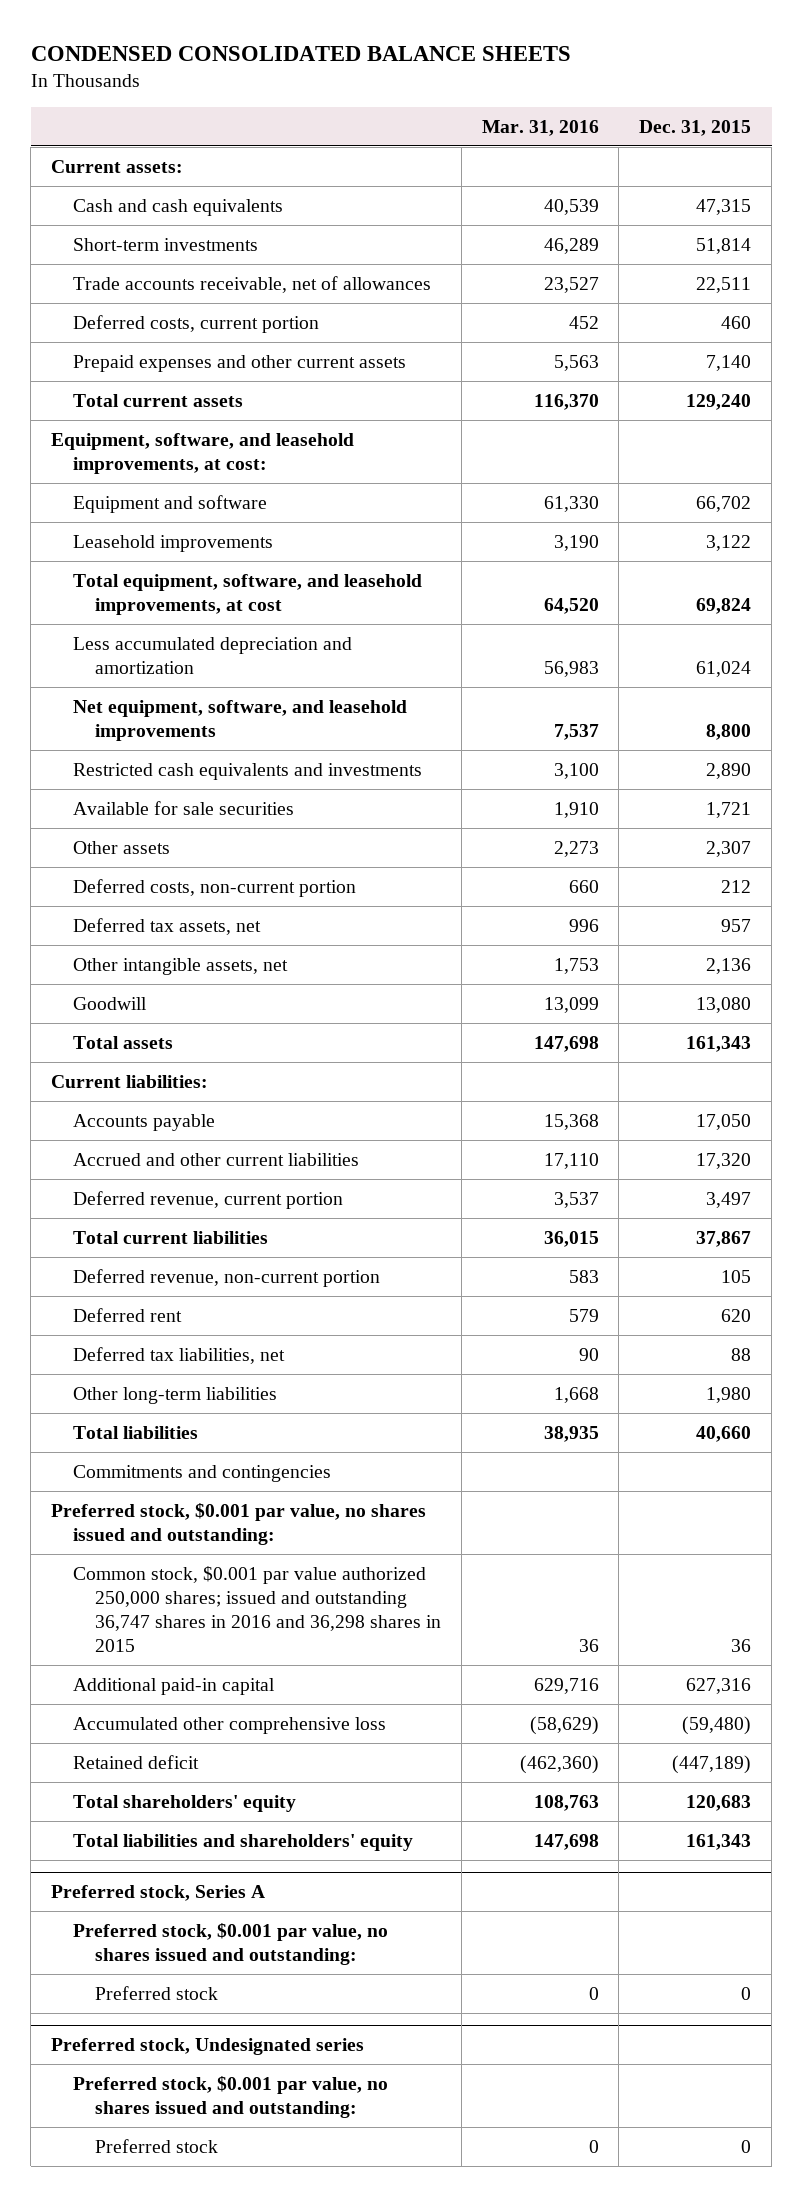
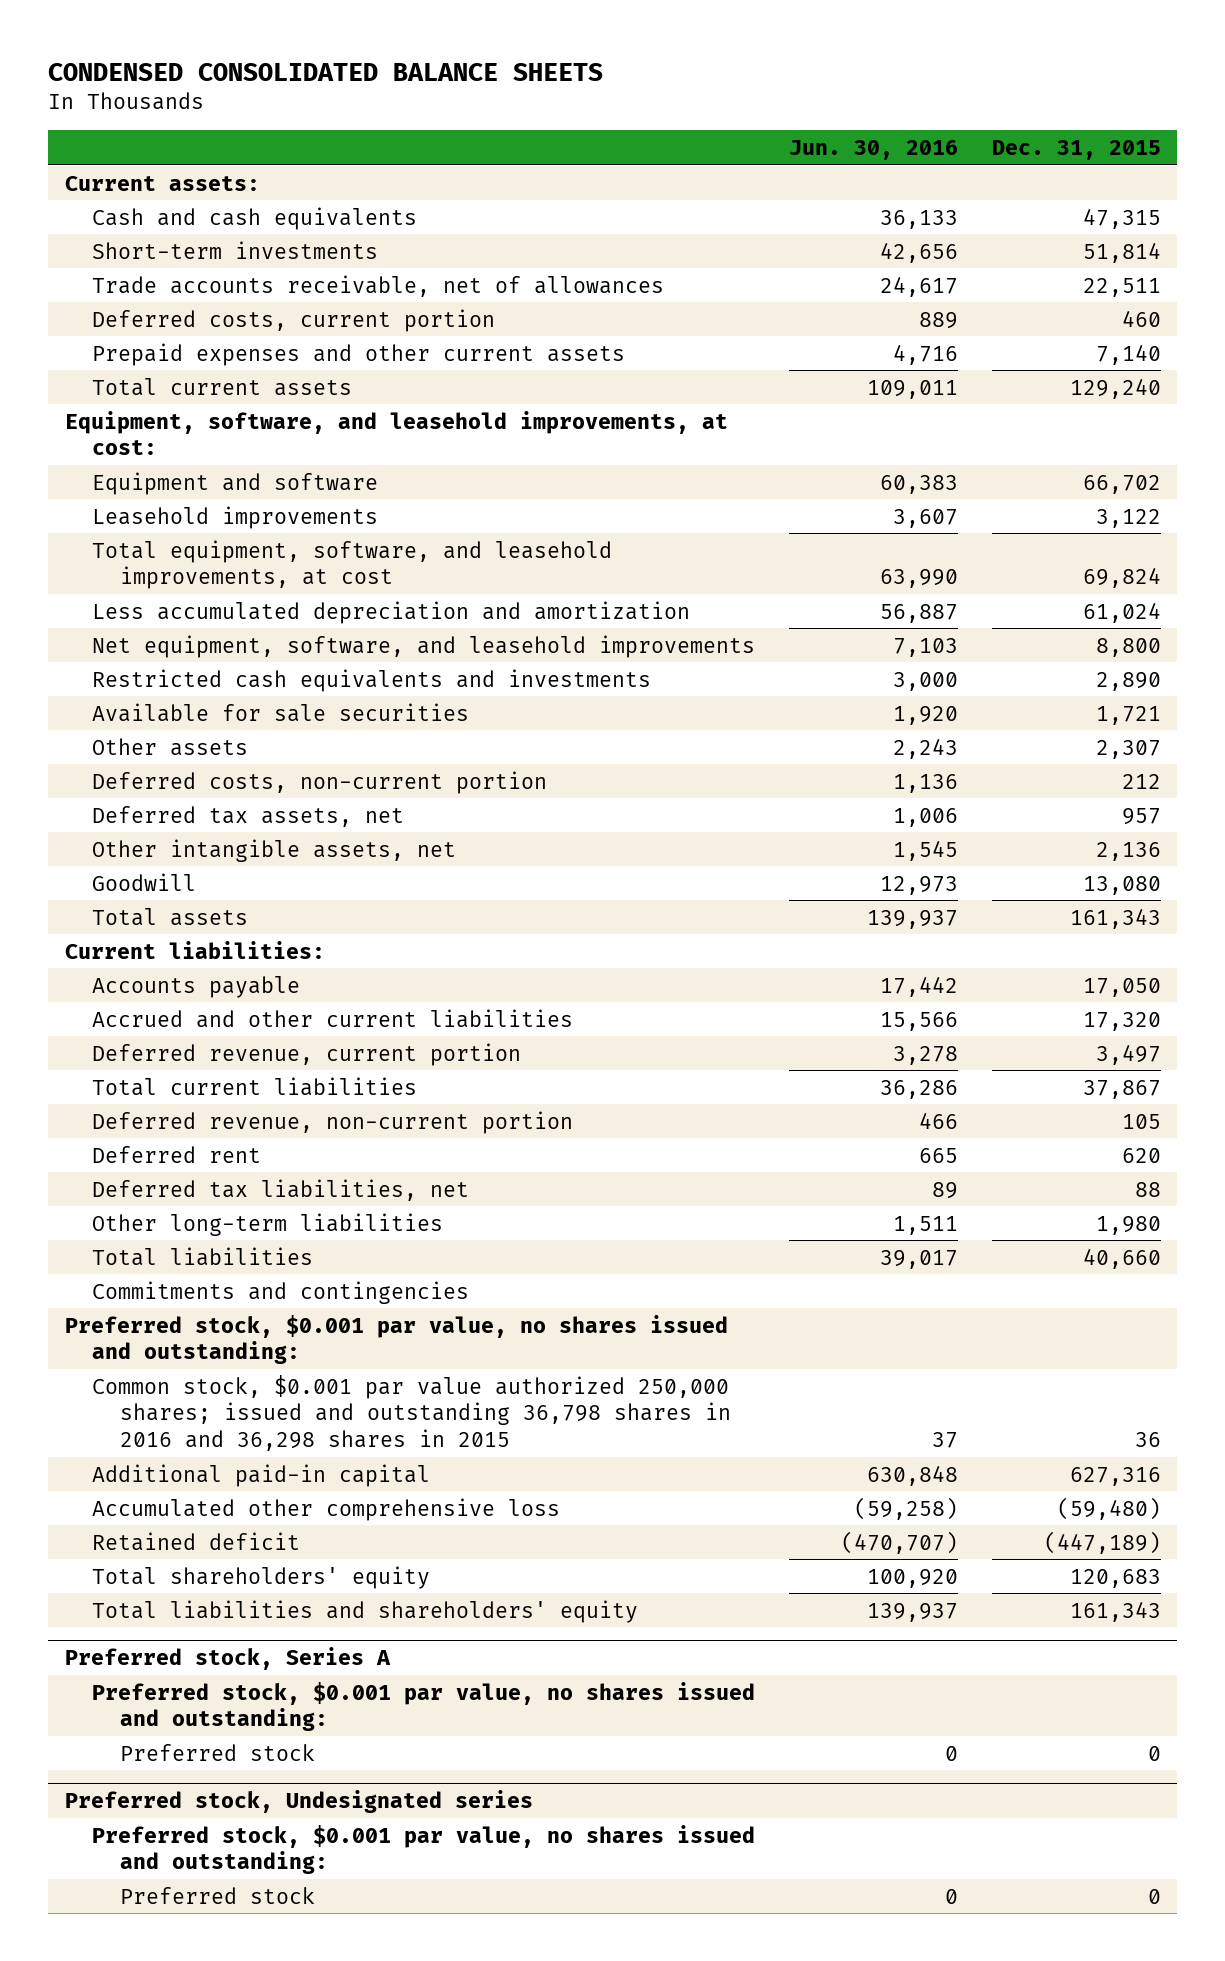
[481,119,599,136] Mar. 31, 2016 -> none
none -> [788,140,958,161] Jun. 30, 2016
[72,1565,441,1653] Common stock, $0.001 par value authorized 250,000 shares; issued and outstanding 36,747 shares in 2016 and 36,298 shares in 2015 -> [92,1374,731,1451] Common stock, $0.001 par value authorized 250,000 shares; issued and outstanding 36,798 shares in 2016 and 36,298 shares in 2015

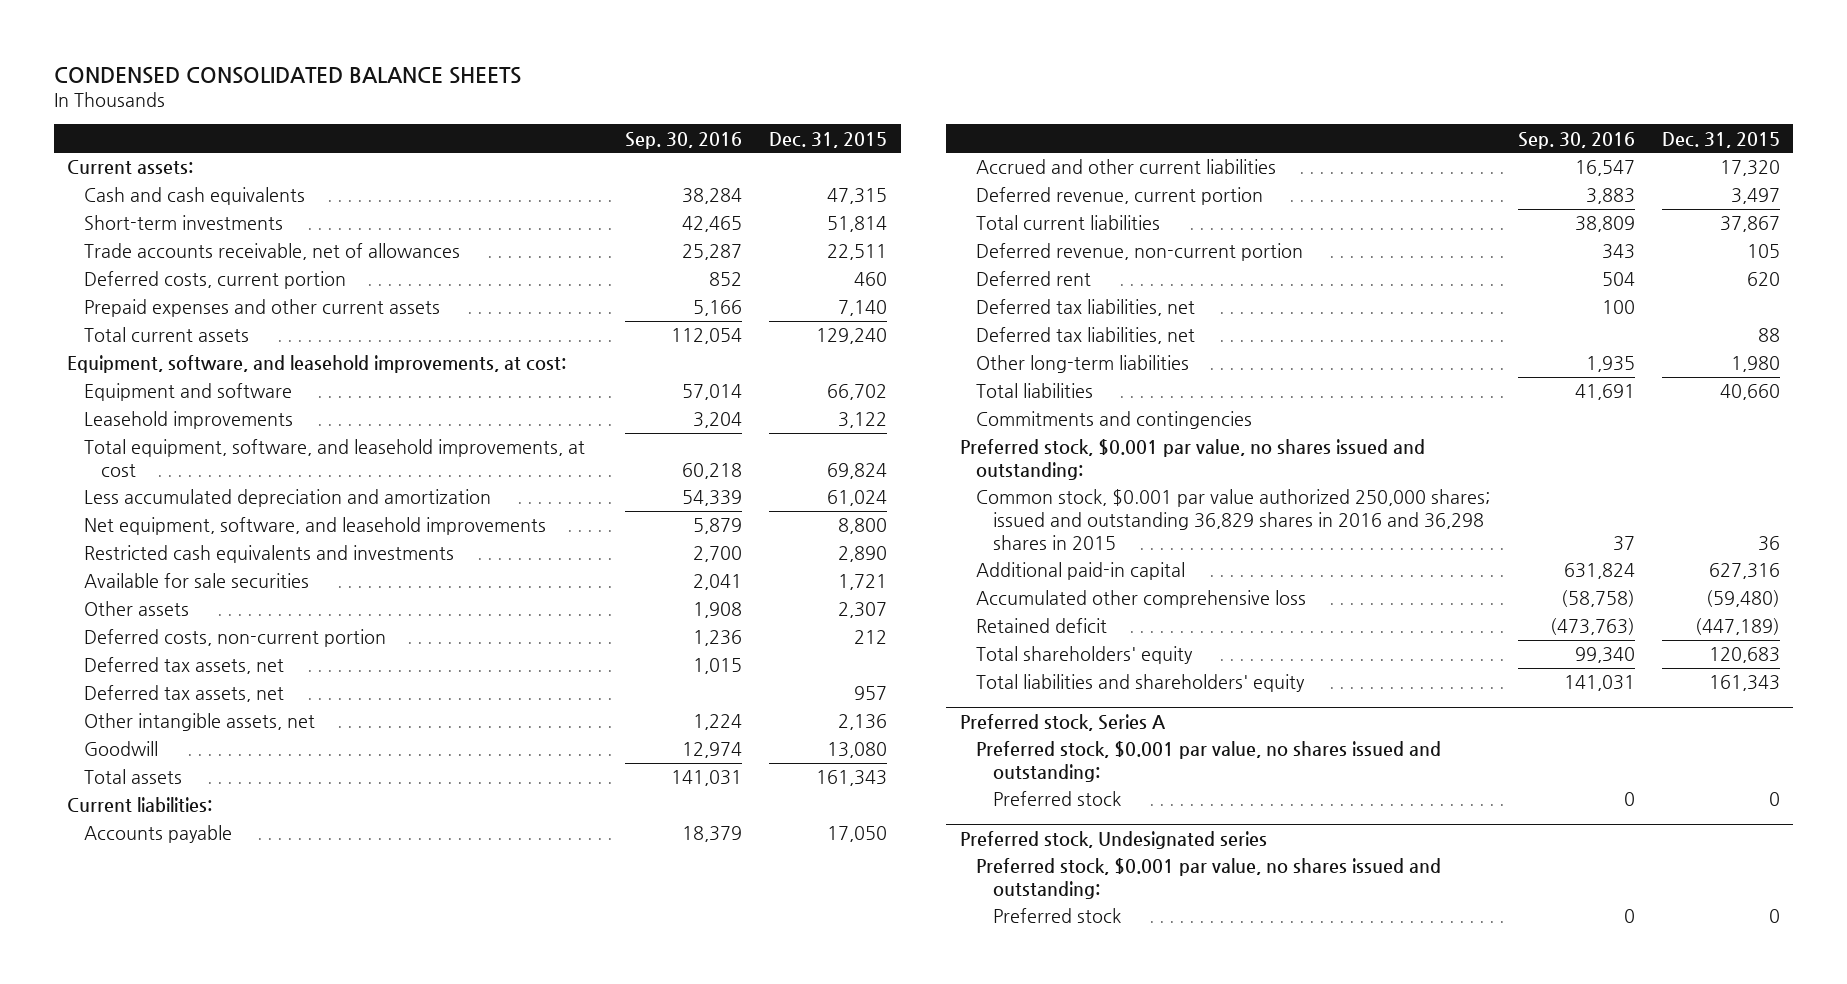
[788,140,958,161] Jun. 30, 2016 -> none
none -> [625,131,743,149] Sep. 30, 2016
none -> [84,657,285,675] Deferred tax assets, net
none -> [976,299,1196,317] Deferred tax liabilities, net
[92,1374,731,1451] Common stock, $0.001 par value authorized 250,000 shares; issued and outstanding 36,798 shares in 2016 and 36,298 shares in 2015 -> [976,489,1491,550] Common stock, $0.001 par value authorized 250,000 shares; issued and outstanding 36,829 shares in 2016 and 36,298 shares in 2015

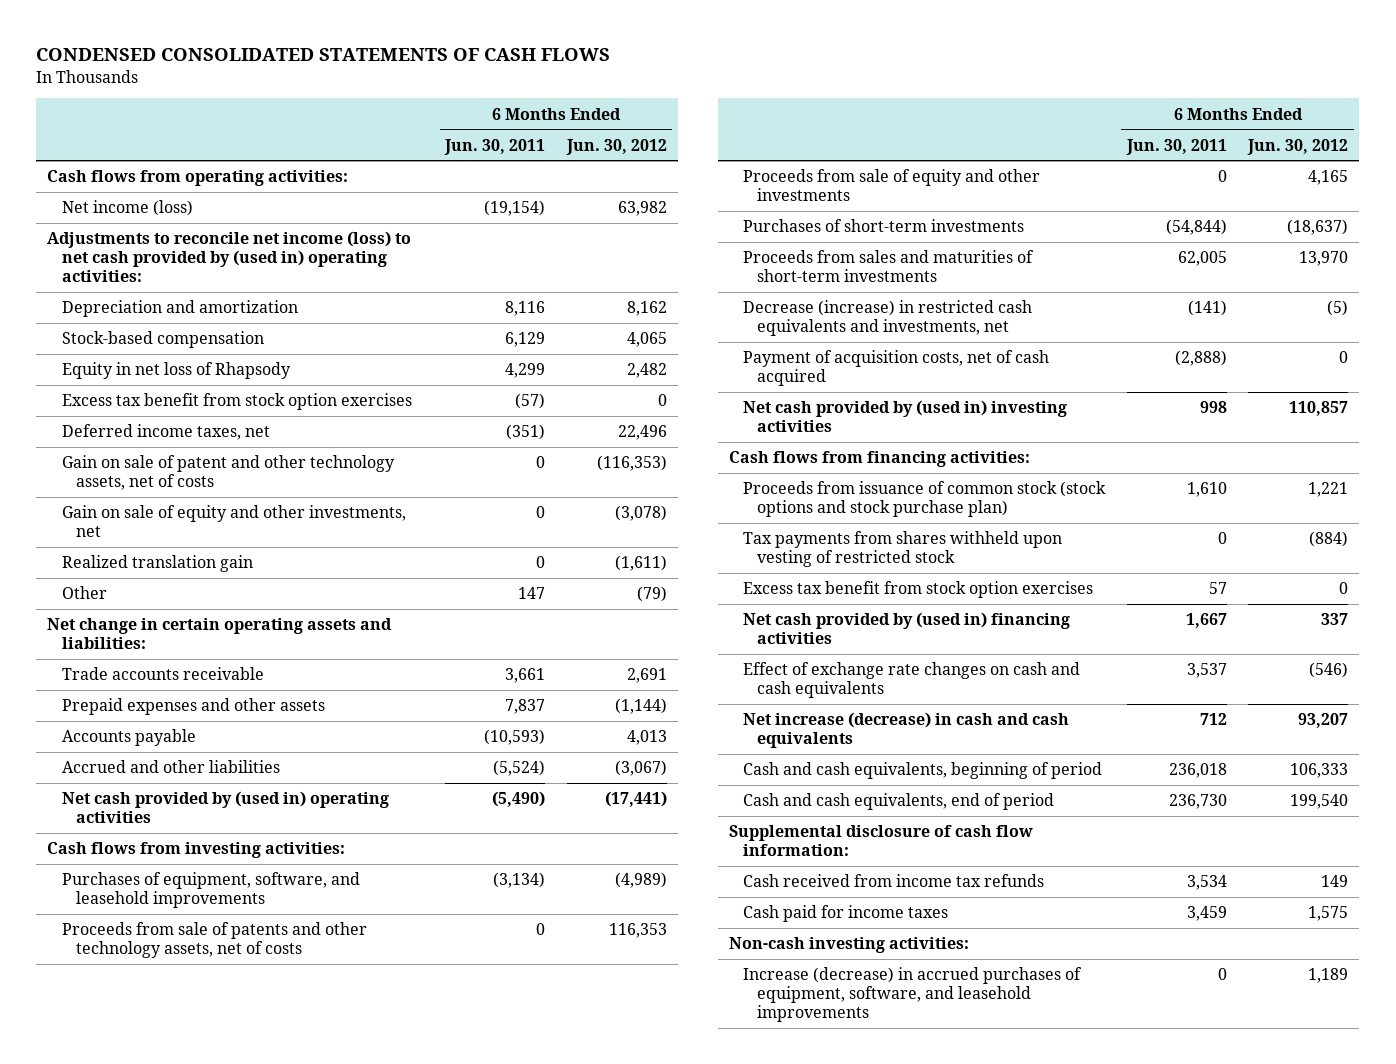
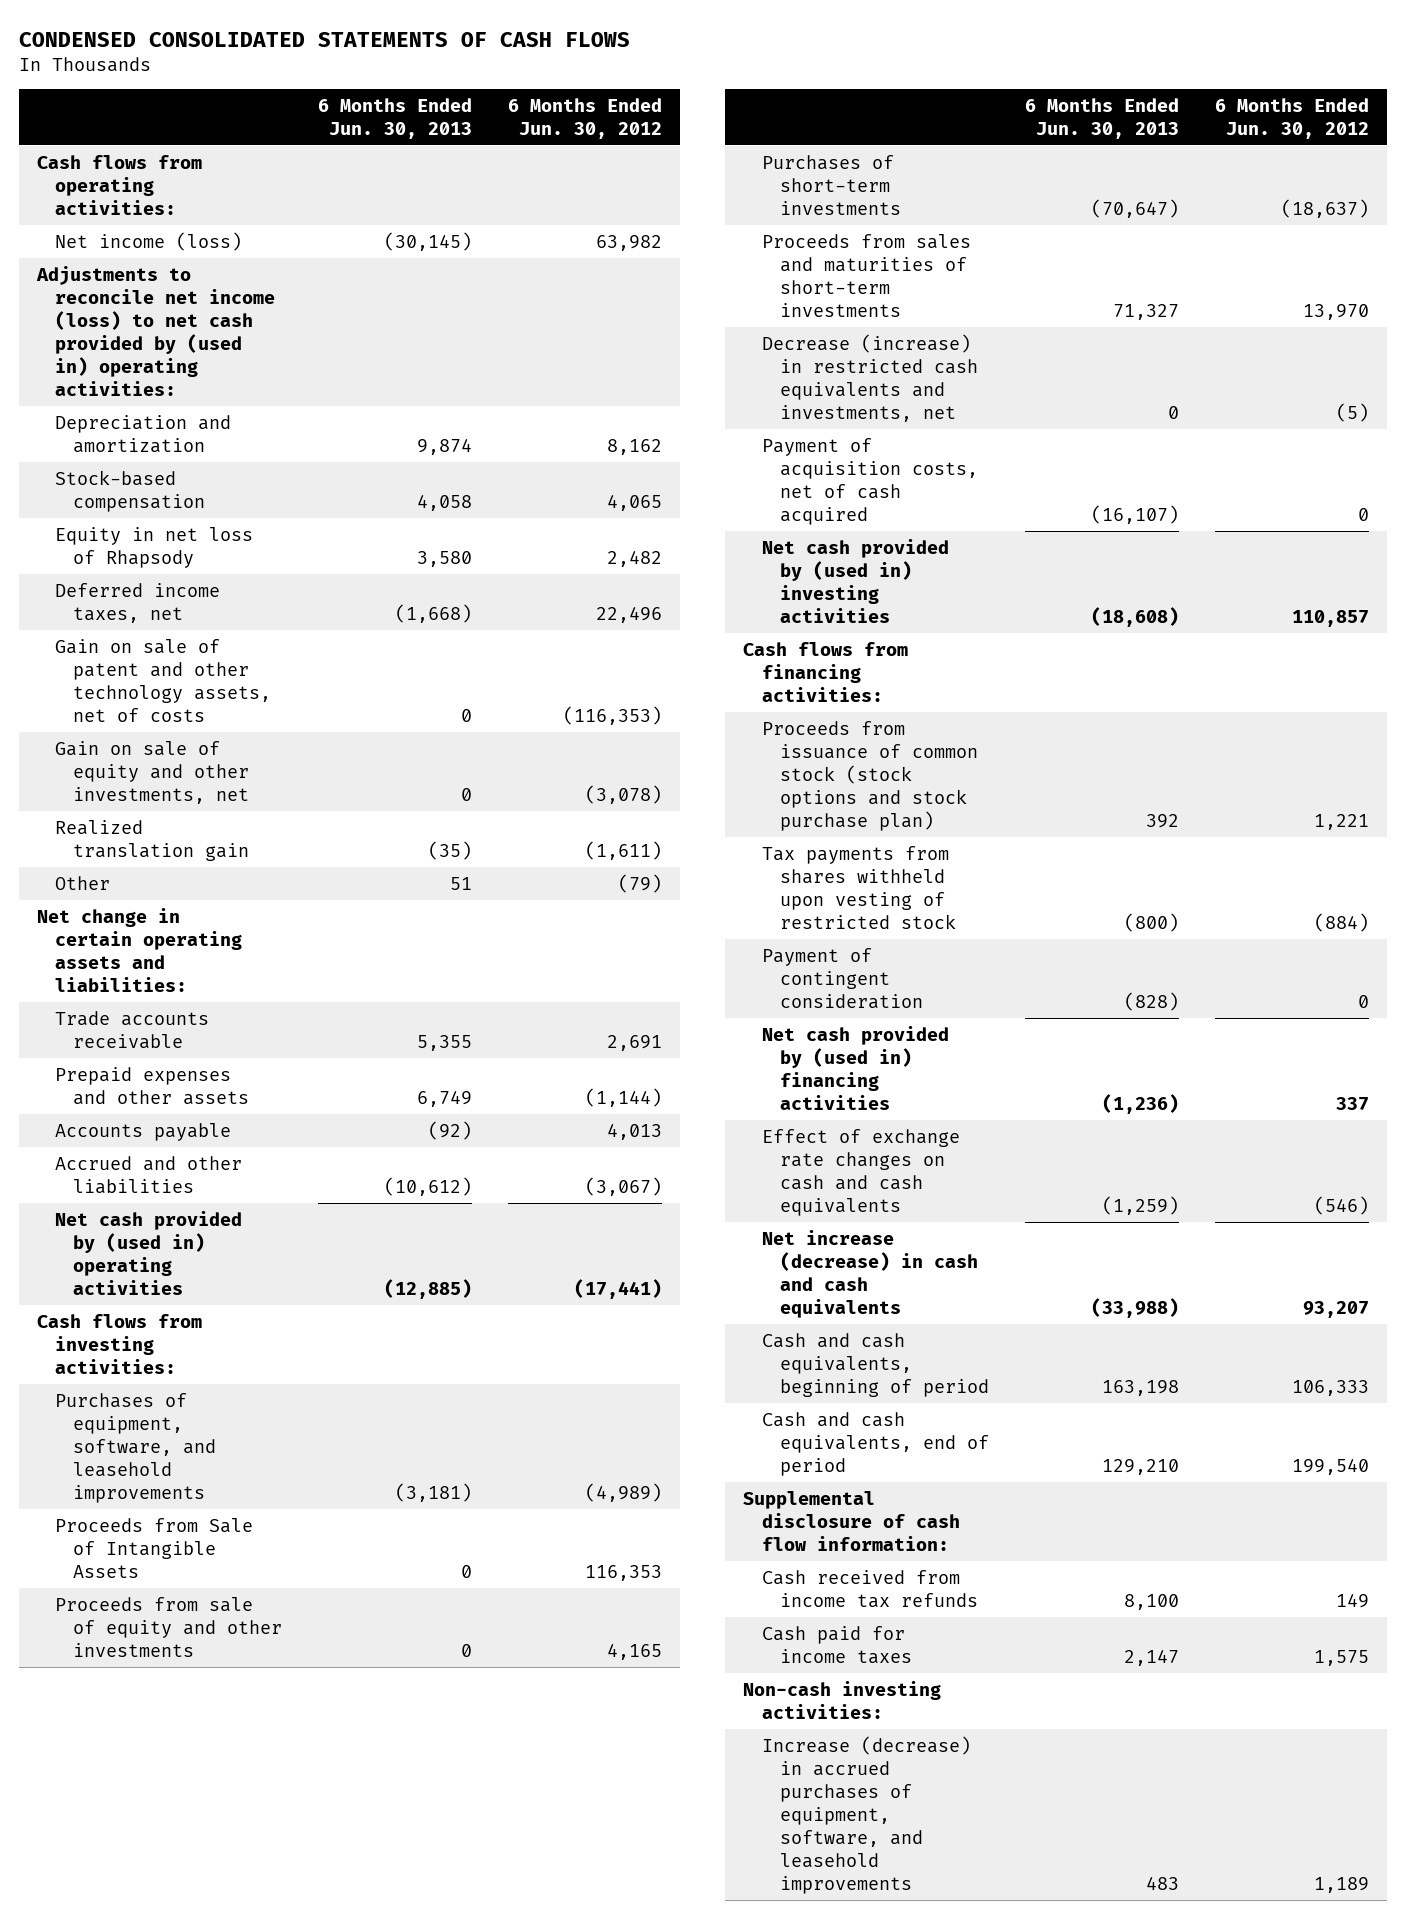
[444,138,546,155] Jun. 30, 2011 -> none
none -> [318,97,473,139] 6 Months Ended Jun. 30, 2013
[61,393,412,411] Excess tax benefit from stock option exercises -> none
[61,922,367,959] Proceeds from sale of patents and other technology assets, net of costs -> [54,1517,253,1578] Proceeds from Sale of Intangible Assets
[742,581,1093,599] Excess tax benefit from stock option exercises -> none
none -> [761,947,923,1009] Payment of contingent consideration

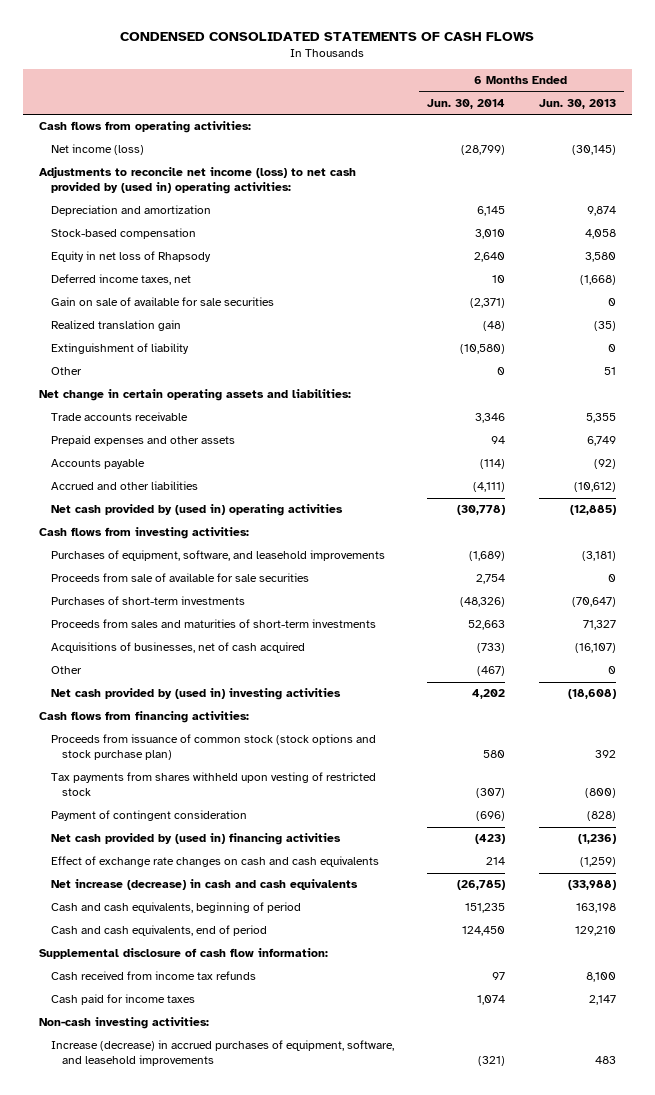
[508,97,663,139] 6 Months Ended Jun. 30, 2012 -> none
none -> [427,99,506,110] Jun. 30, 2014
[54,638,271,722] Gain on sale of patent and other technology assets, net of costs -> none
[54,740,249,804] Gain on sale of equity and other investments, net -> [50,297,274,307] Gain on sale of available for sale securities
none -> [50,343,189,355] Extinguishment of liability
[54,1517,253,1578] Proceeds from Sale of Intangible Assets -> none
[54,1596,282,1657] Proceeds from sale of equity and other investments -> [50,573,309,583] Proceeds from sale of available for sale securities
[761,333,978,422] Decrease (increase) in restricted cash equivalents and investments, net -> none
[761,437,978,525] Payment of acquisition costs, net of cash acquired -> [50,642,305,654] Acquisitions of businesses, net of cash acquired
none -> [50,666,82,675] Other

